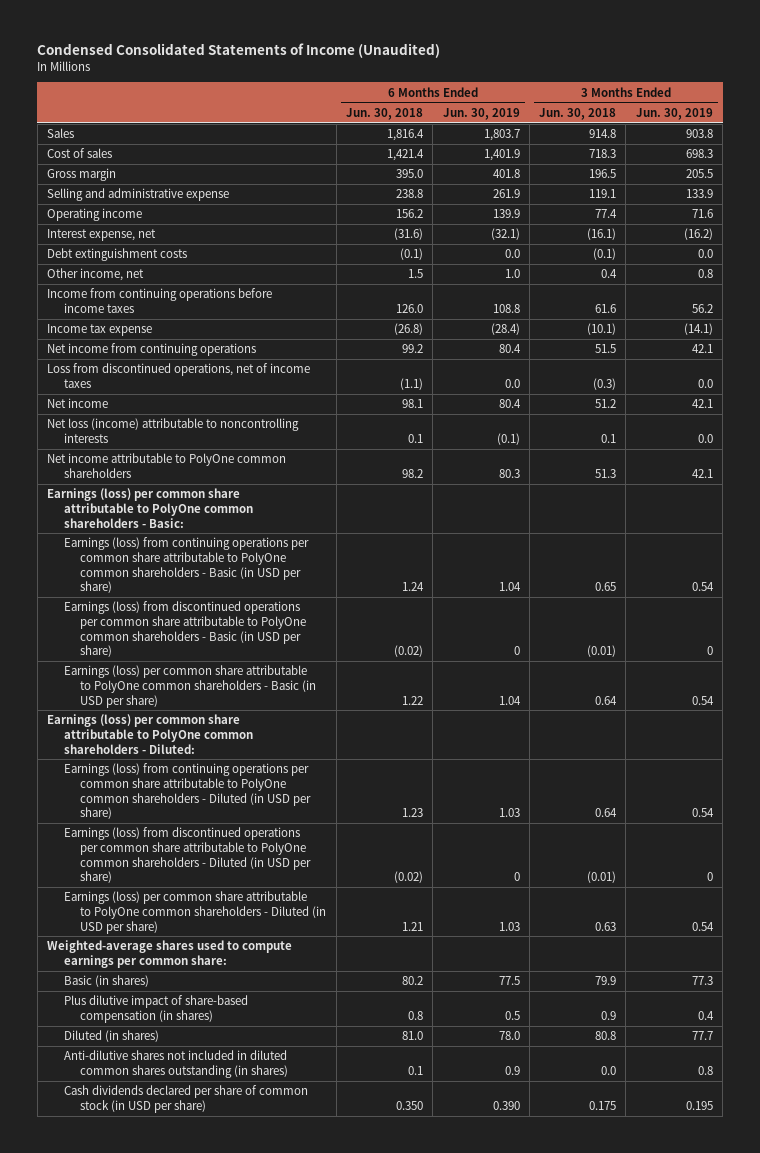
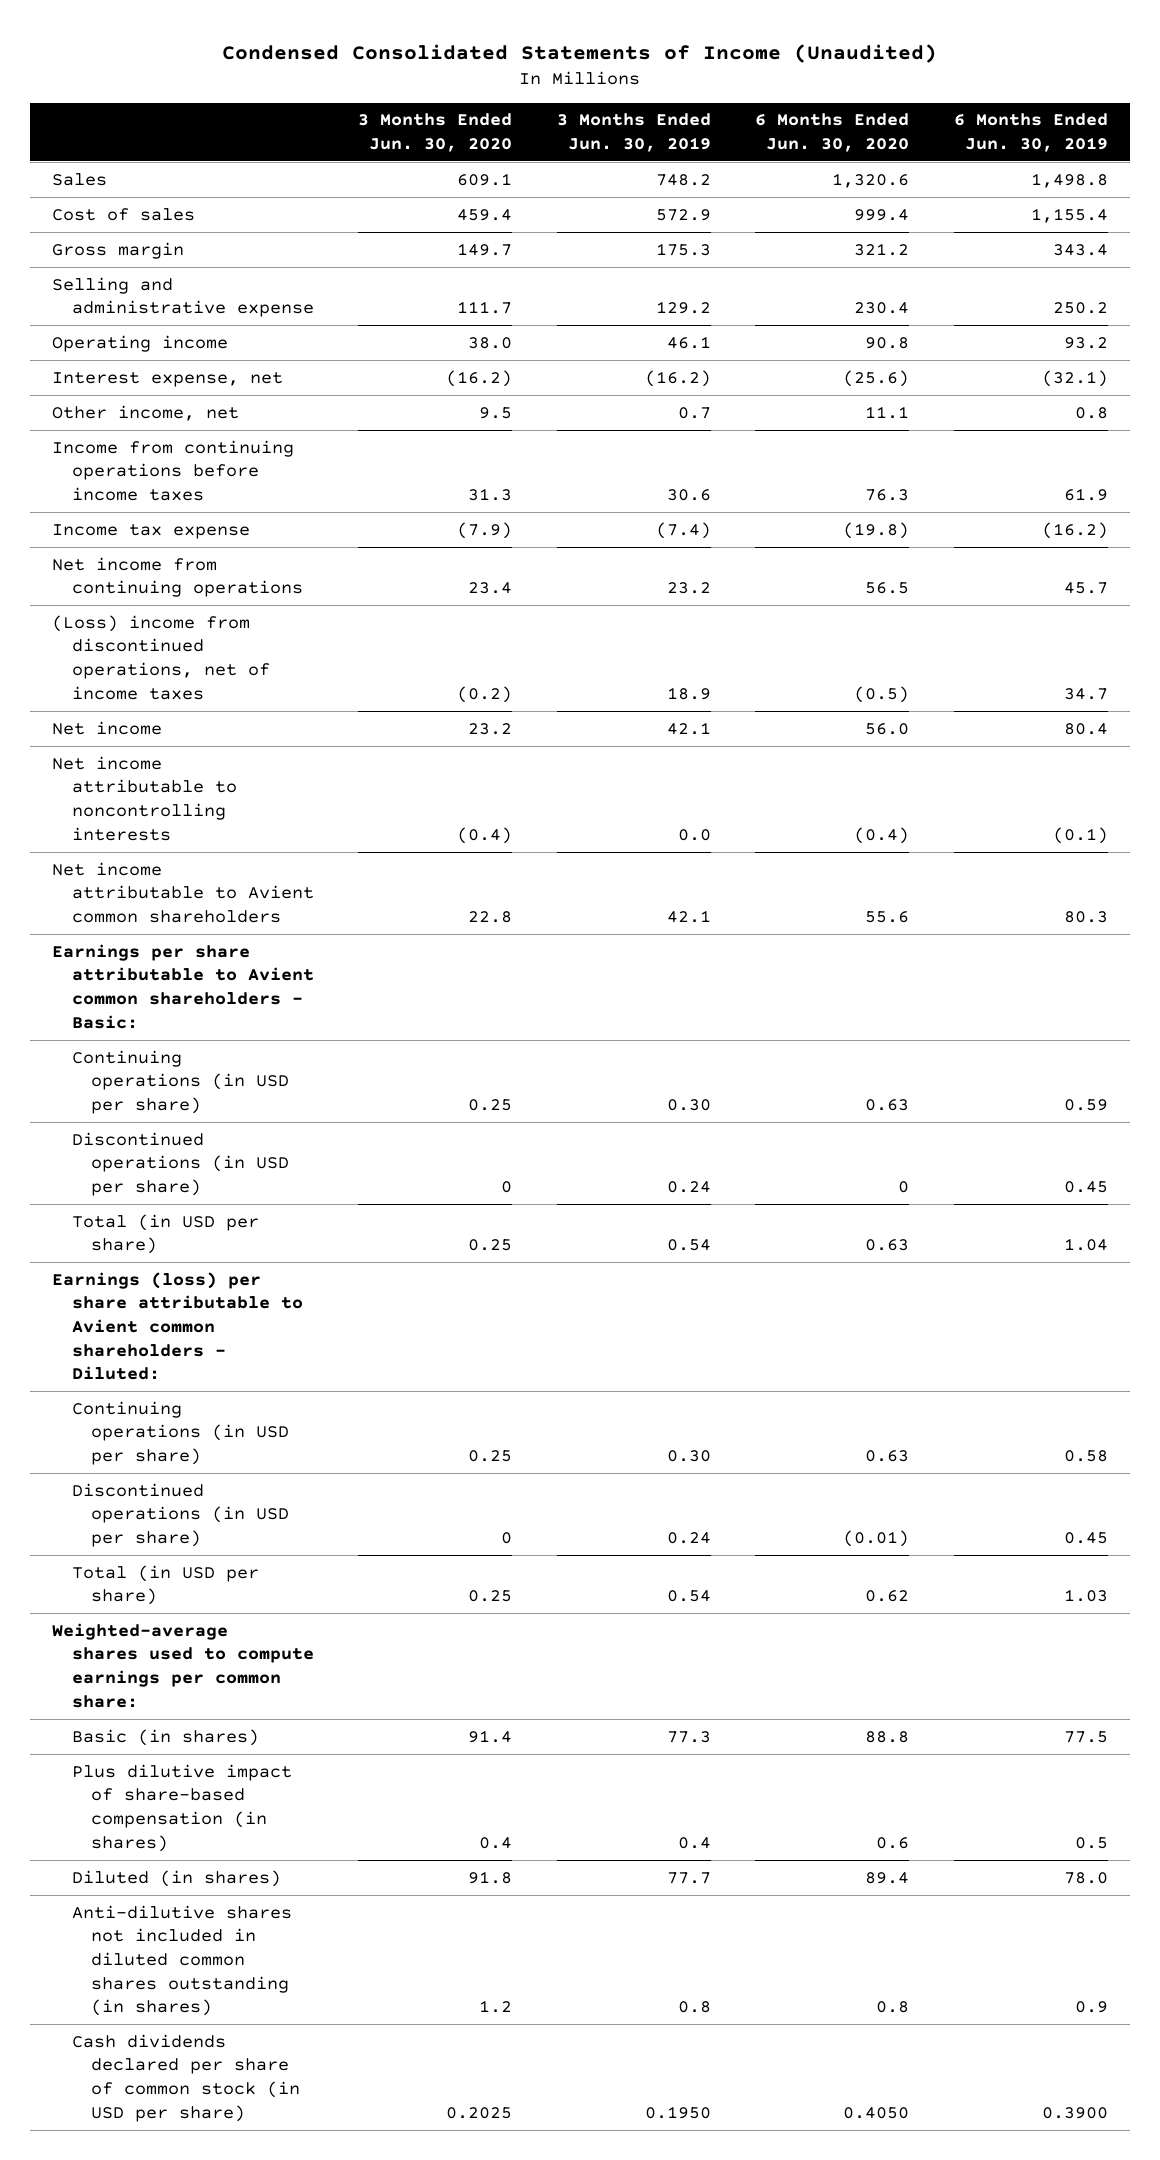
[346,107,424,120] Jun. 30, 2018 -> none
[539,107,617,120] Jun. 30, 2018 -> none
none -> [358,113,513,153] 3 Months Ended Jun. 30, 2020
none -> [755,113,910,153] 6 Months Ended Jun. 30, 2020
[483,129,520,142] 1,803.7 -> [1030,172,1108,188] 1,498.8
[685,129,713,139] 903.8 -> [655,173,711,186] 748.2
[483,149,520,162] 1,401.9 -> [1030,207,1108,223] 1,155.4
[685,149,713,159] 698.3 -> [655,208,711,221] 572.9
[492,169,520,179] 401.8 -> [1052,243,1108,256] 343.4
[685,169,713,179] 205.5 -> [655,242,711,256] 175.3
[492,189,520,199] 261.9 -> [1052,302,1108,315] 250.2
[685,189,713,199] 133.9 -> [655,301,711,315] 129.2
[492,209,520,219] 139.9 -> [1063,336,1108,349] 93.2
[691,209,713,219] 71.6 -> [666,335,711,349] 46.1
[46,248,187,262] Debt extinguishment costs -> none
[504,269,520,279] 1.0 -> [1074,406,1108,419] 0.8
[697,269,713,279] 0.8 -> [677,406,711,419] 0.7
[492,303,520,313] 108.8 -> [1063,488,1108,502] 61.9
[691,303,713,313] 56.2 -> [666,489,711,502] 30.6
[490,323,520,336] (28.4) -> [1041,521,1108,539] (16.2)
[683,323,713,336] (14.1) -> [655,521,711,539] (7.4)
[498,344,521,354] 80.4 -> [1063,582,1108,595] 45.7
[691,344,713,354] 42.1 -> [666,582,711,595] 23.2
[46,363,310,388] Loss from discontinued operations, net of income taxes -> [52,614,270,700] (Loss) income from discontinued operations, net of income taxes
[504,378,520,388] 0.0 -> [1063,687,1108,700] 34.7
[697,378,713,388] 0.0 -> [666,686,711,700] 18.9
[46,418,299,443] Net loss (income) attributable to noncontrolling interests -> [52,755,237,841] Net income attributable to noncontrolling interests
[46,453,286,478] Net income attributable to PolyOne common shareholders -> [52,861,314,924] Net income attributable to Avient common shareholders
[46,488,253,528] Earnings (loss) per common share attributable to PolyOne common shareholders - Basic: -> [52,943,314,1029] Earnings per share attributable to Avient common shareholders - Basic:
[63,537,309,594] Earnings (loss) from continuing operations per common share attributable to PolyOne common shareholders - Basic (in USD per share) -> [71,1049,289,1115] Continuing operations (in USD per share)
[498,582,521,592] 1.04 -> [1063,1099,1108,1112] 0.59
[691,582,714,592] 0.54 -> [666,1099,711,1112] 0.30
[63,601,307,658] Earnings (loss) from discontinued operations per common share attributable to PolyOne common shareholders - Basic (in USD per share) -> [71,1131,289,1197] Discontinued operations (in USD per share)
[513,646,520,656] 0 -> [1063,1181,1108,1194] 0.45
[706,646,713,656] 0 -> [666,1181,711,1194] 0.24
[63,665,317,708] Earnings (loss) per common share attributable to PolyOne common shareholders - Basic (in USD per share) -> [71,1213,259,1255] Total (in USD per share)
[46,714,253,754] Earnings (loss) per common share attributable to PolyOne common shareholders - Diluted: -> [52,1271,303,1381] Earnings (loss) per share attributable to Avient common shareholders - Diluted:
[63,763,312,820] Earnings (loss) from continuing operations per common share attributable to PolyOne common shareholders - Diluted (in USD per share) -> [71,1400,289,1466] Continuing operations (in USD per share)
[498,808,520,818] 1.03 -> [1063,1450,1108,1463] 0.58
[691,808,714,818] 0.54 -> [666,1450,711,1463] 0.30
[63,827,312,884] Earnings (loss) from discontinued operations per common share attributable to PolyOne common shareholders - Diluted (in USD per share) -> [71,1482,289,1548] Discontinued operations (in USD per share)
[513,872,520,882] 0 -> [1063,1532,1108,1545] 0.45
[706,872,713,882] 0 -> [666,1532,711,1545] 0.24
[63,891,327,934] Earnings (loss) per common share attributable to PolyOne common shareholders - Diluted (in USD per share) -> [71,1564,259,1606] Total (in USD per share)
[492,1100,520,1110] 0.390 -> [1041,2106,1108,2119] 0.3900
[685,1100,713,1110] 0.195 -> [644,2105,711,2119] 0.1950

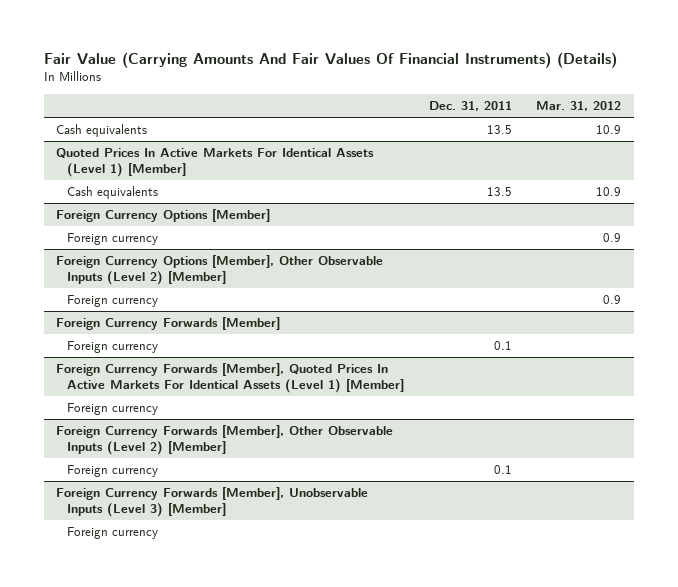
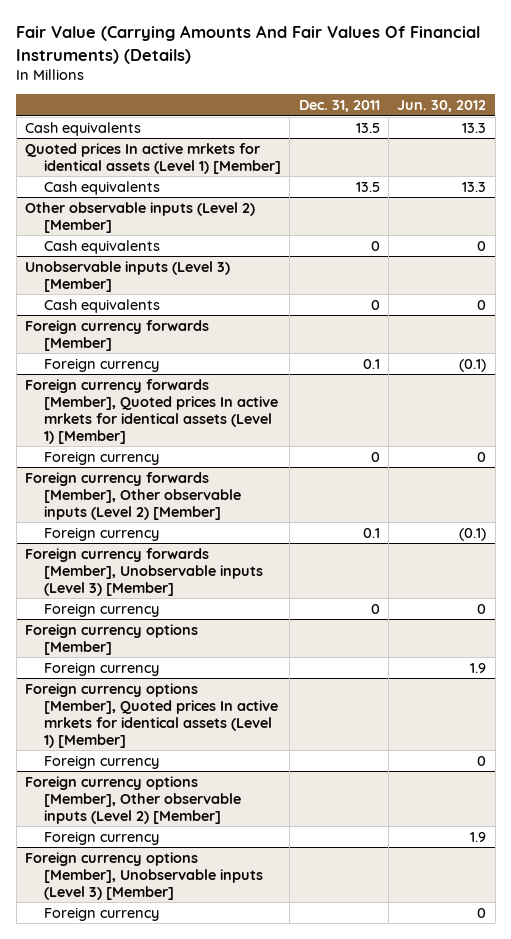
[536,101,622,112] Mar. 31, 2012 -> none
none -> [397,100,487,113] Jun. 30, 2012
[56,147,375,178] Quoted Prices In Active Markets For Identical Assets (Level 1) [Member] -> [24,142,281,174] Quoted prices In active mrkets for identical assets (Level 1) [Member]
none -> [24,201,255,233] Other observable inputs (Level 2) [Member]
none -> [43,239,160,254] Cash equivalents
none -> [24,260,230,292] Unobservable inputs (Level 3) [Member]
none -> [43,298,160,313] Cash equivalents
none -> [24,319,209,351] Foreign currency forwards [Member]
none -> [43,357,159,372] Foreign currency
none -> [24,378,278,444] Foreign currency forwards [Member], Quoted prices In active mrkets for identical assets (Level 1) [Member]
none -> [43,450,159,465] Foreign currency
none -> [24,471,241,520] Foreign currency forwards [Member], Other observable inputs (Level 2) [Member]
none -> [43,526,159,541] Foreign currency
none -> [24,547,263,596] Foreign currency forwards [Member], Unobservable inputs (Level 3) [Member]
none -> [43,602,159,617] Foreign currency
[56,208,271,222] Foreign Currency Options [Member] -> [24,623,198,655] Foreign currency options [Member]
[56,254,384,286] Foreign Currency Options [Member], Other Observable Inputs (Level 2) [Member] -> none
none -> [24,682,278,748] Foreign currency options [Member], Quoted prices In active mrkets for identical assets (Level 1) [Member]
[56,316,281,330] Foreign Currency Forwards [Member] -> none
[66,340,158,353] Foreign currency -> none
[56,362,404,394] Foreign Currency Forwards [Member], Quoted Prices In Active Markets For Identical Assets (Level 1) [Member] -> none
none -> [24,775,241,824] Foreign currency options [Member], Other observable inputs (Level 2) [Member]
[56,424,394,456] Foreign Currency Forwards [Member], Other Observable Inputs (Level 2) [Member] -> none
[66,464,158,477] Foreign currency -> none
[56,486,369,518] Foreign Currency Forwards [Member], Unobservable Inputs (Level 3) [Member] -> [24,851,263,900] Foreign currency options [Member], Unobservable inputs (Level 3) [Member]

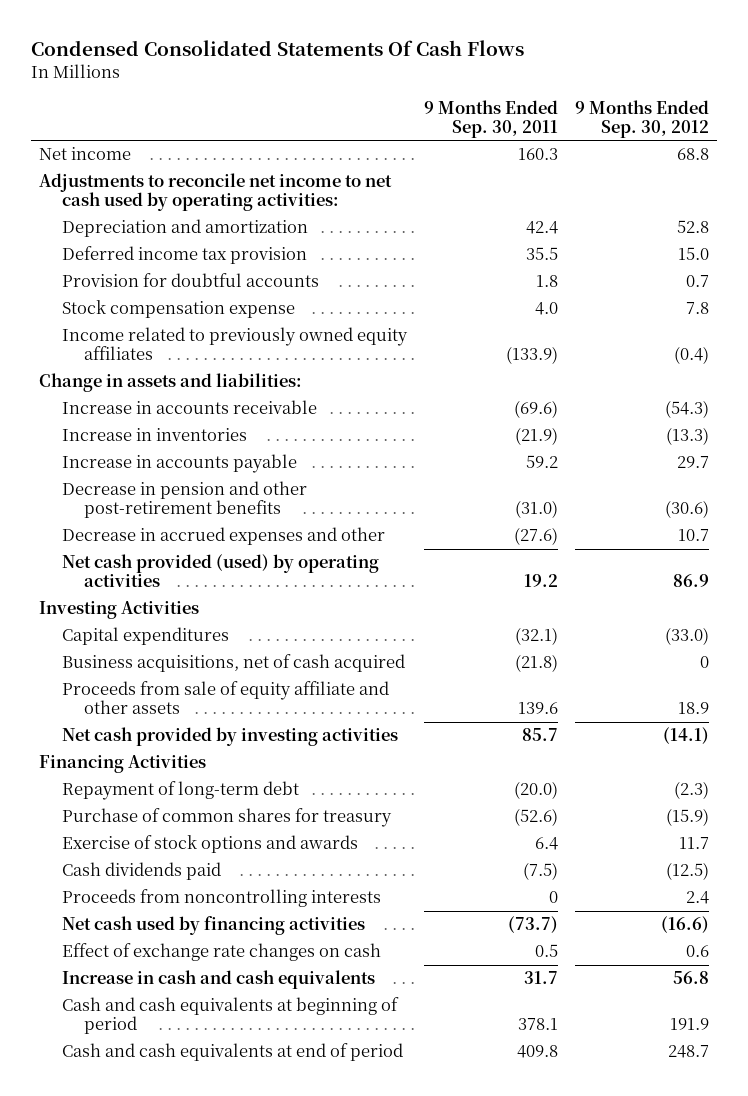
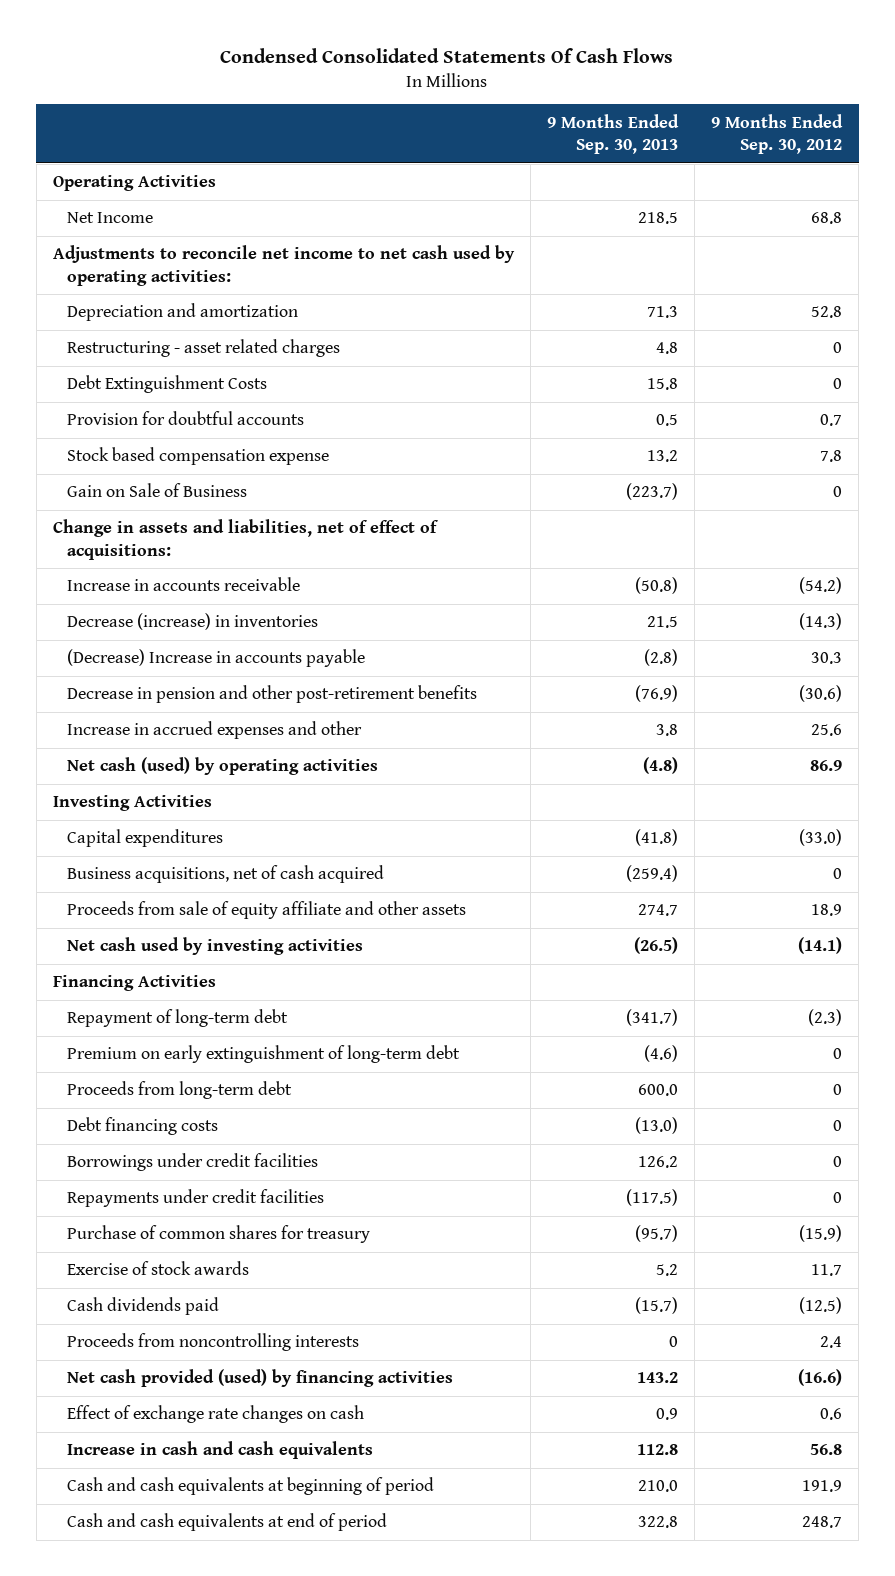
[423,100,558,139] 9 Months Ended Sep. 30, 2011 -> none
none -> [546,113,679,155] 9 Months Ended Sep. 30, 2013
none -> [52,175,216,192] Operating Activities
[39,147,132,161] Net income -> [66,212,153,224] Net Income
[61,246,307,265] Deferred income tax provision -> none
none -> [66,339,340,358] Restructuring - asset related charges
none -> [66,375,267,394] Debt Extinguishment Costs
[61,327,408,361] Income related to previously owned equity affiliates -> none
[61,300,295,319] Stock compensation expense -> [66,447,329,466] Stock based compensation expense
none -> [66,483,247,498] Gain on Sale of Business
[39,373,303,393] Change in assets and liabilities: -> [52,519,439,560] Change in assets and liabilities, net of effect of acquisitions:
[664,400,709,419] (54.3) -> [798,577,842,595] (54.2)
[61,428,247,442] Increase in inventories -> [66,613,318,631] Decrease (increase) in inventories
[665,427,709,446] (13.3) -> [798,613,842,631] (14.3)
[61,454,297,474] Increase in accounts payable -> [66,649,365,668] (Decrease) Increase in accounts payable
[676,456,709,469] 29.7 -> [810,652,842,665] 30.3
[61,527,385,546] Decrease in accrued expenses and other -> [66,721,362,740] Increase in accrued expenses and other
[677,529,709,542] 10.7 -> [810,724,842,737] 25.6
[61,554,379,588] Net cash provided (used) by operating activities -> [66,757,378,776] Net cash (used) by operating activities
[61,727,398,747] Net cash provided by investing activities -> [66,937,363,956] Net cash used by investing activities
none -> [66,1045,460,1064] Premium on early extinguishment of long-term debt
none -> [66,1081,292,1100] Proceeds from long-term debt
none -> [66,1117,218,1136] Debt financing costs
none -> [66,1153,318,1172] Borrowings under credit facilities
none -> [66,1189,324,1208] Repayments under credit facilities
[61,835,358,854] Exercise of stock options and awards -> [66,1261,249,1276] Exercise of stock awards
[61,916,365,936] Net cash used by financing activities -> [66,1369,453,1388] Net cash provided (used) by financing activities

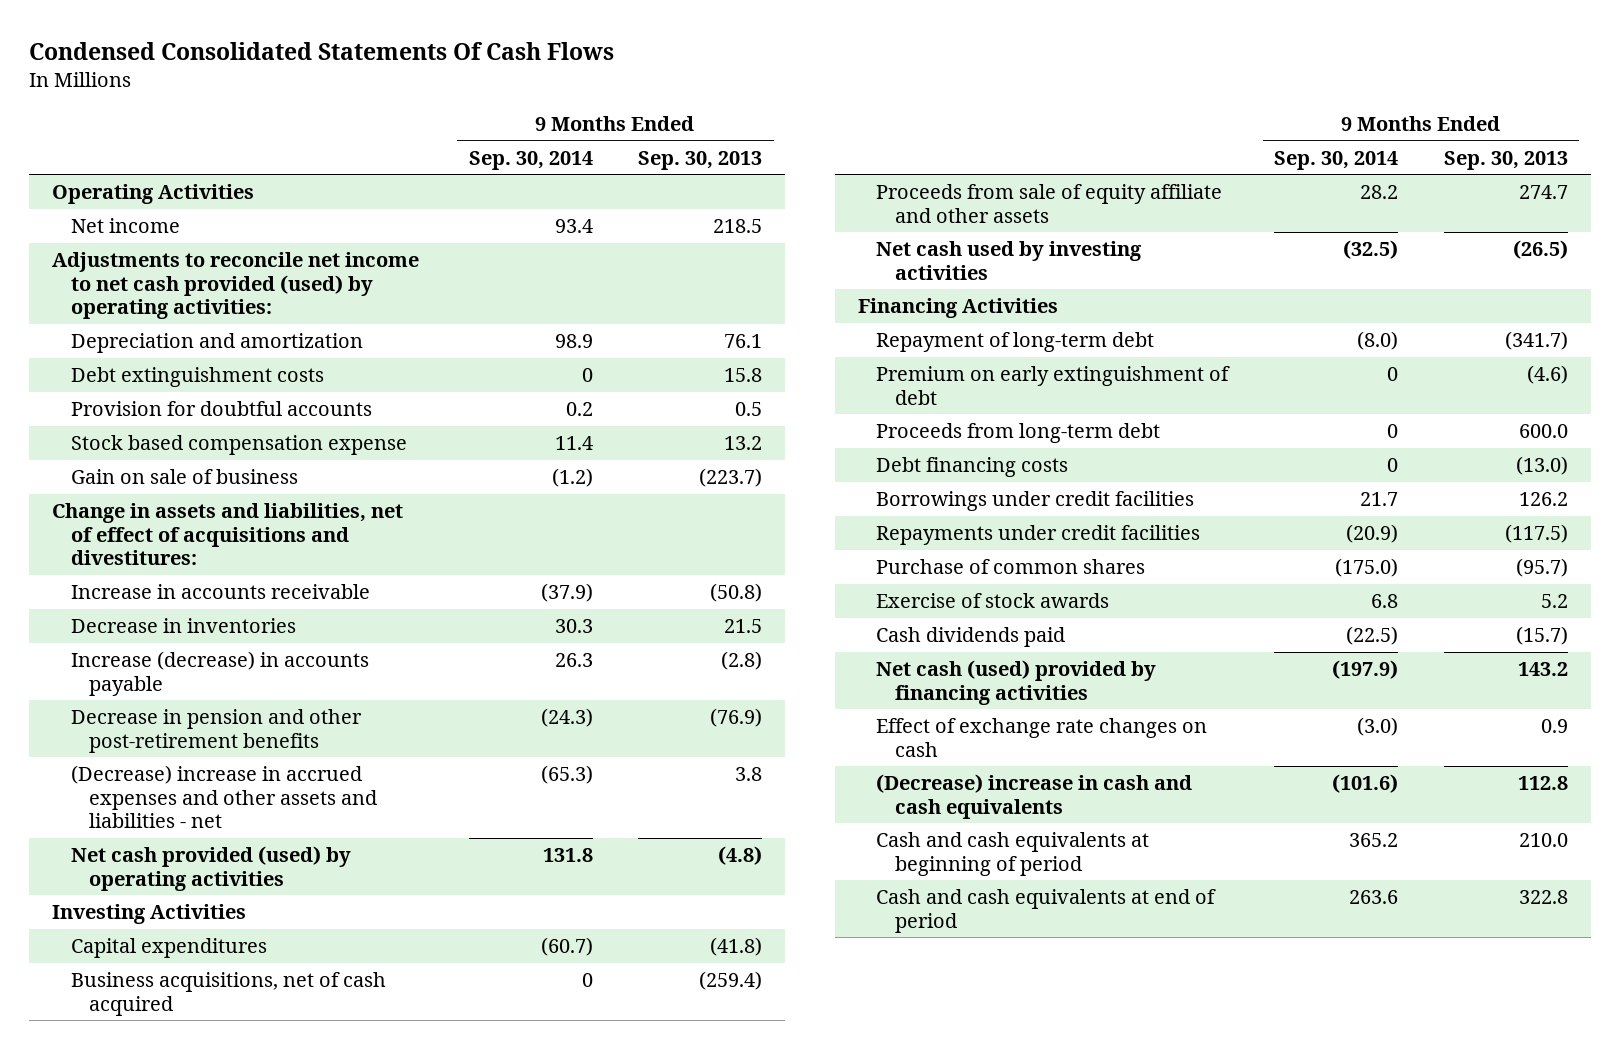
[710,113,843,155] 9 Months Ended Sep. 30, 2012 -> none
none -> [468,150,593,170] Sep. 30, 2014
[66,339,340,358] Restructuring - asset related charges -> none
[66,212,153,224] Net Income -> [70,218,180,234] Net income
[52,245,515,286] Adjustments to reconcile net income to net cash used by operating activities: -> [52,252,420,320] Adjustments to reconcile net income to net cash provided (used) by operating activities:
[646,306,678,319] 71.3 -> [724,334,763,349] 76.1
[66,375,267,394] Debt Extinguishment Costs -> [70,367,324,388] Debt extinguishment costs
[66,483,247,498] Gain on Sale of Business -> [70,469,298,485] Gain on sale of business
[52,519,439,560] Change in assets and liabilities, net of effect of acquisitions: -> [52,503,404,566] Change in assets and liabilities, net of effect of acquisitions and divestitures:
[66,613,318,631] Decrease (increase) in inventories -> [70,618,296,634] Decrease in inventories
[66,649,365,668] (Decrease) Increase in accounts payable -> [70,651,369,696] Increase (decrease) in accounts payable
[66,721,362,740] Increase in accrued expenses and other -> [70,765,378,829] (Decrease) increase in accrued expenses and other assets and liabilities - net
[66,757,378,776] Net cash (used) by operating activities -> [70,846,351,891] Net cash provided (used) by operating activities
[66,1045,460,1064] Premium on early extinguishment of long-term debt -> [876,366,1231,405] Premium on early extinguishment of debt
[66,1225,370,1244] Purchase of common shares for treasury -> [876,559,1146,575] Purchase of common shares
[66,1333,359,1352] Proceeds from noncontrolling interests -> none
[66,1369,453,1388] Net cash provided (used) by financing activities -> [876,660,1157,705] Net cash (used) provided by financing activities
[66,1441,373,1460] Increase in cash and cash equivalents -> [876,774,1193,819] (Decrease) increase in cash and cash equivalents

